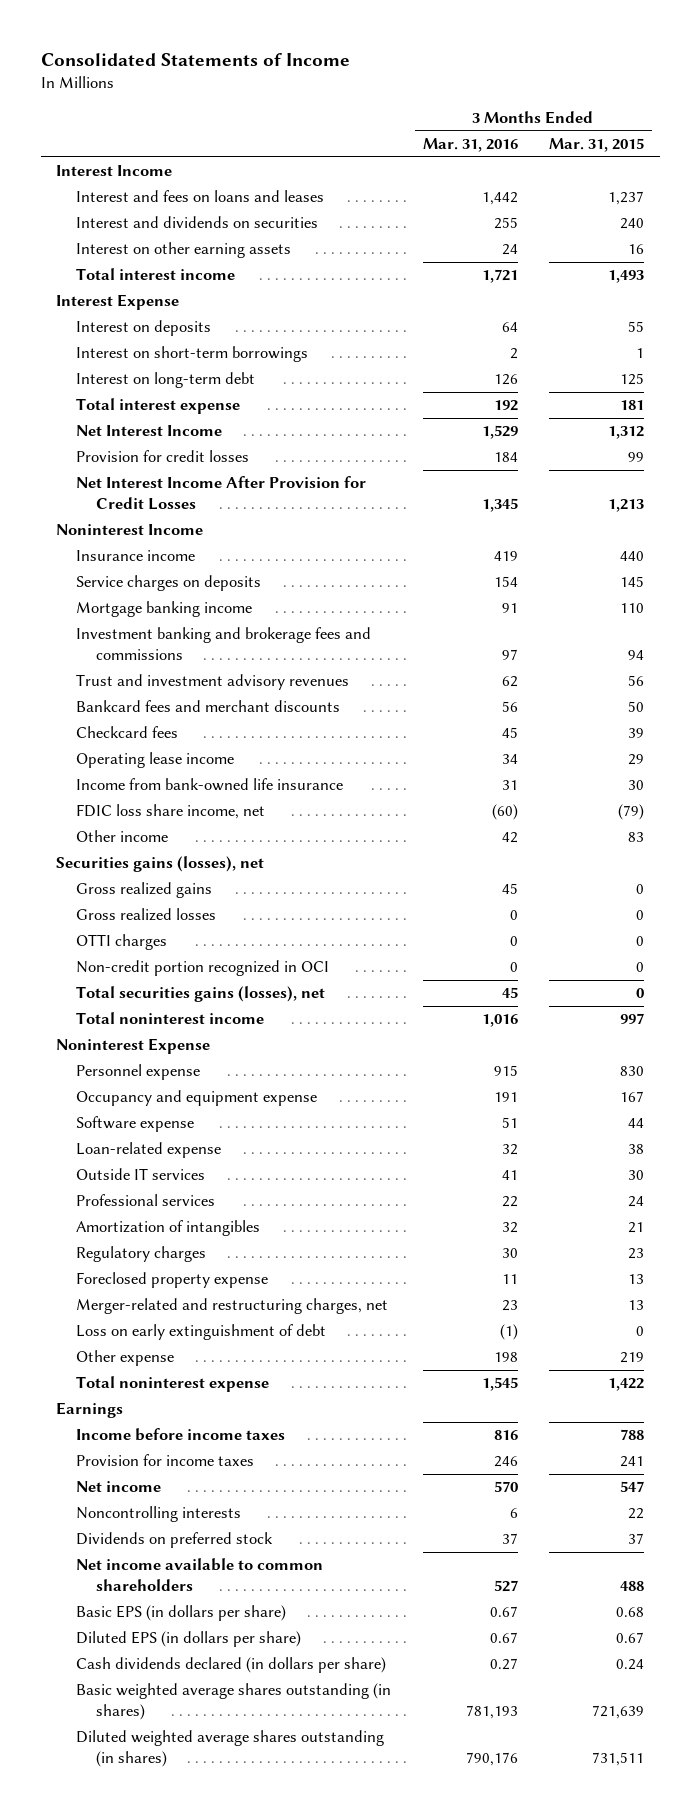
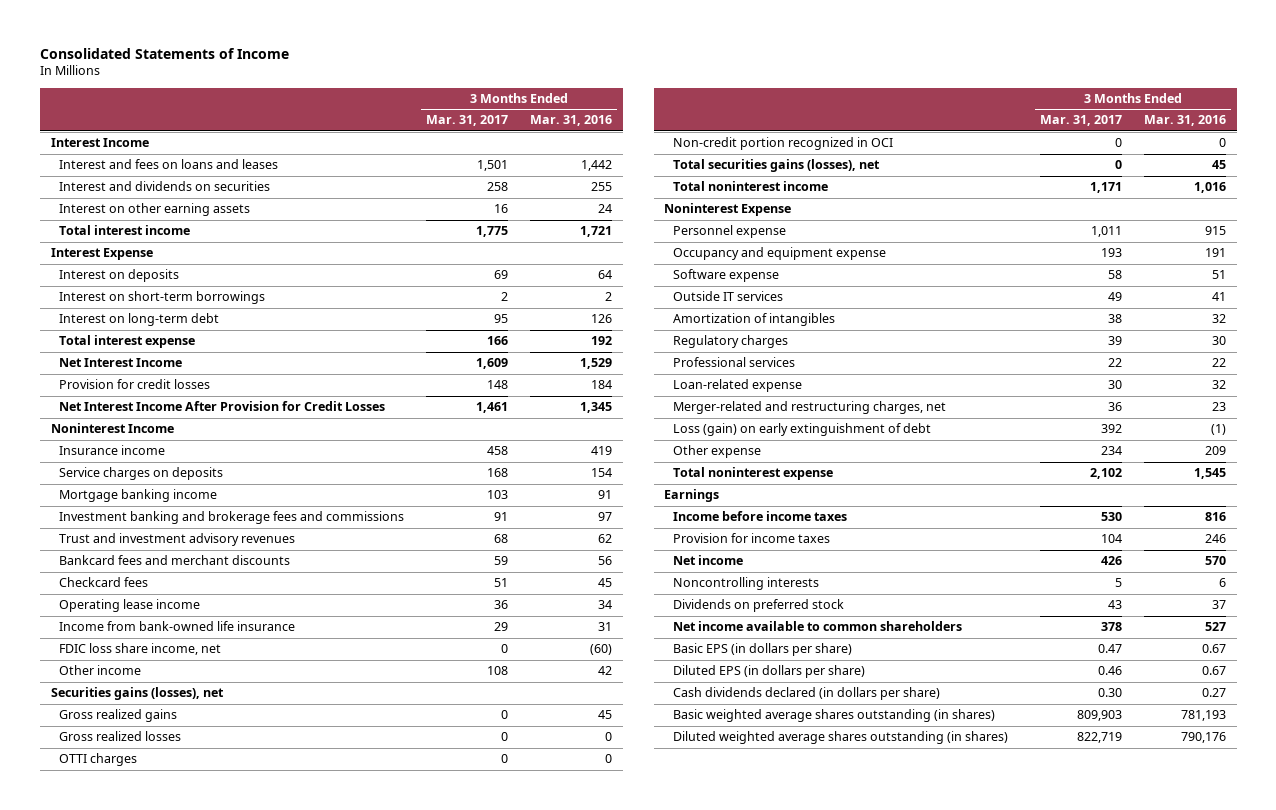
[548,138,644,153] Mar. 31, 2015 -> none
none -> [426,115,509,127] Mar. 31, 2017
[76,1272,269,1289] Foreclosed property expense -> none
[76,1194,216,1207] Professional services -> [673,357,796,368] Professional services
[76,1142,222,1159] Loan-related expense -> [673,379,803,393] Loan-related expense
[76,1324,327,1341] Loss on early extinguishment of debt -> [673,423,932,437] Loss (gain) on early extinguishment of debt
[493,1352,518,1363] 198 -> [1204,446,1226,456] 209

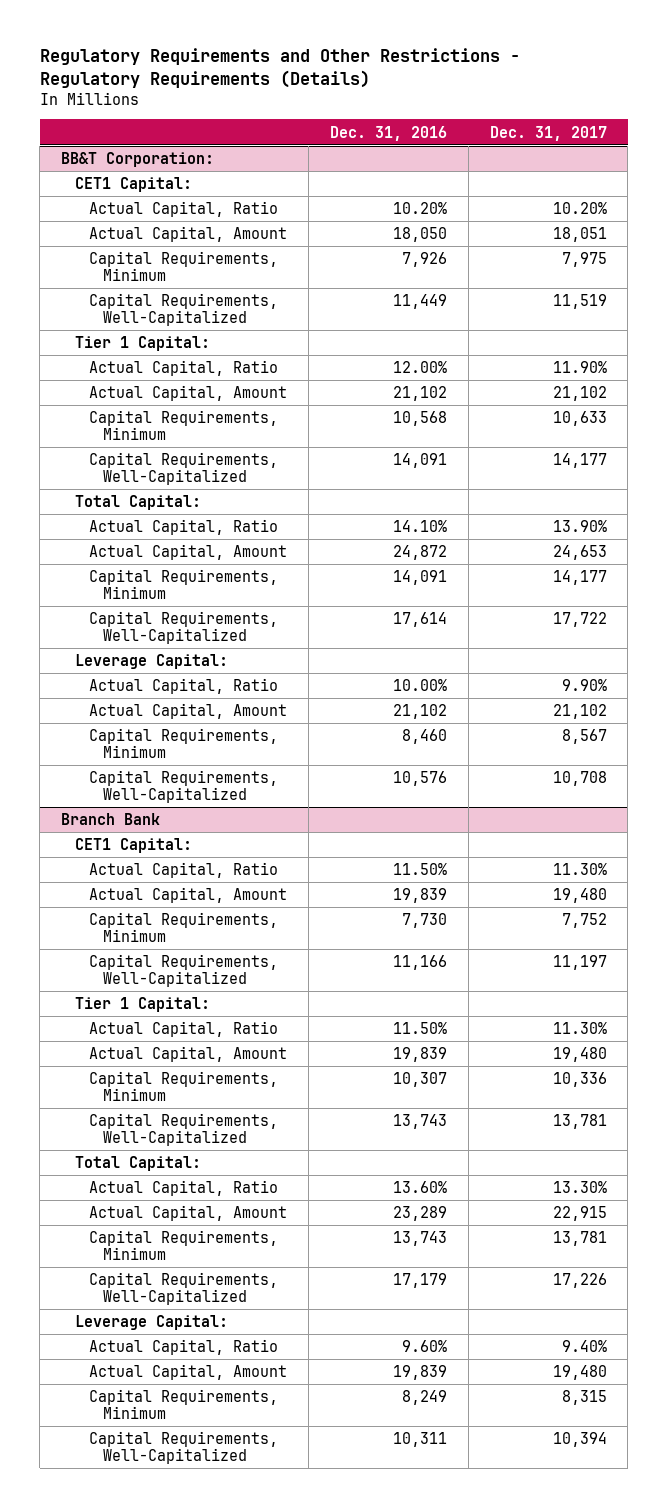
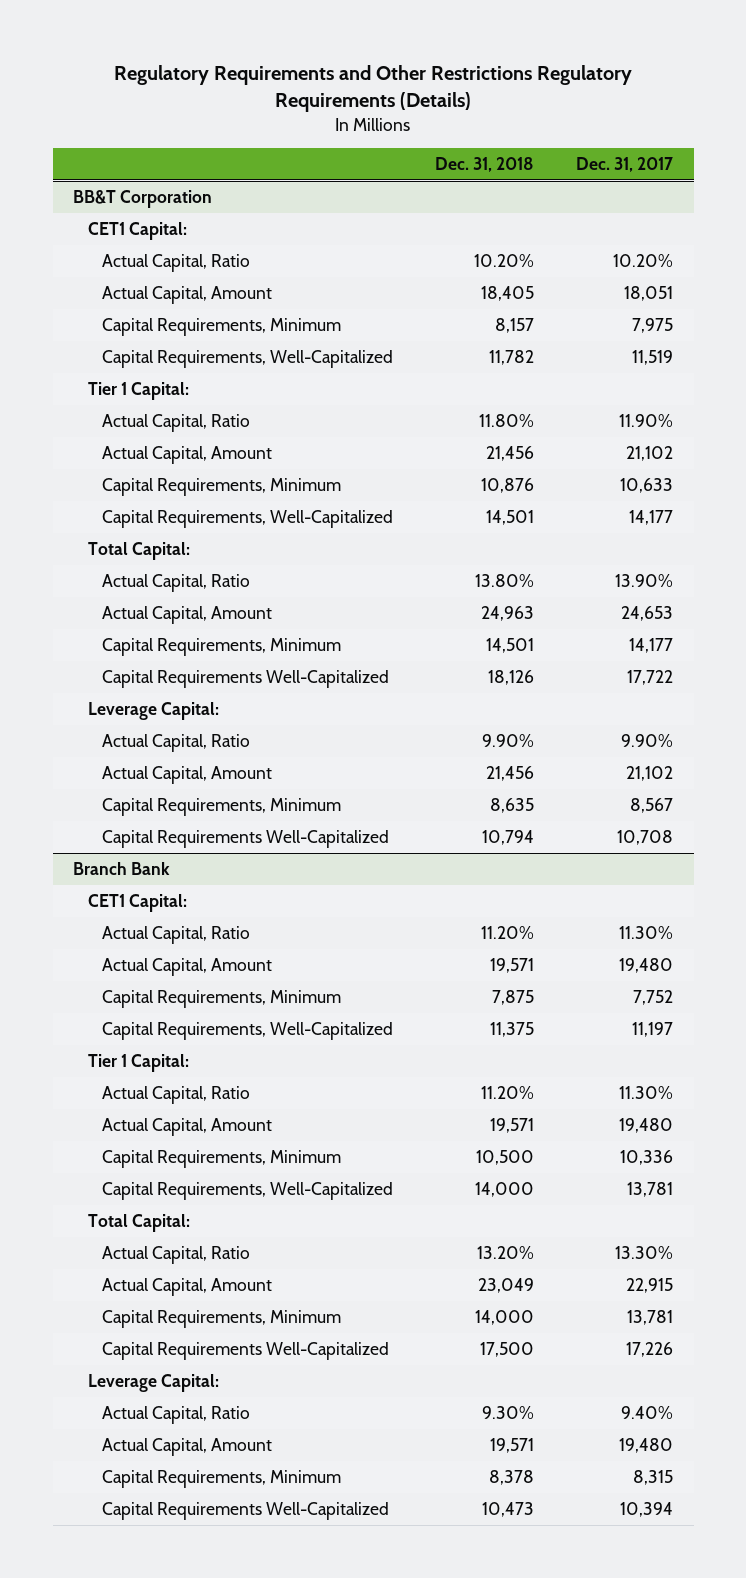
[39,48,520,89] Regulatory Requirements and Other Restrictions - Regulatory Requirements (Details) -> [114,64,633,113] Regulatory Requirements and Other Restrictions Regulatory Requirements (Details)
[329,125,447,141] Dec. 31, 2016 -> none
none -> [435,157,535,173] Dec. 31, 2018
[60,152,214,168] BB&T Corporation: -> [73,189,213,208] BB&T Corporation
[89,611,279,645] Capital Requirements, Well-Capitalized -> [102,669,390,688] Capital Requirements Well-Capitalized
[89,770,279,804] Capital Requirements, Well-Capitalized -> [102,829,390,848] Capital Requirements Well-Capitalized
[89,1272,279,1306] Capital Requirements, Well-Capitalized -> [102,1341,390,1360] Capital Requirements Well-Capitalized
[89,1431,279,1465] Capital Requirements, Well-Capitalized -> [102,1501,390,1520] Capital Requirements Well-Capitalized

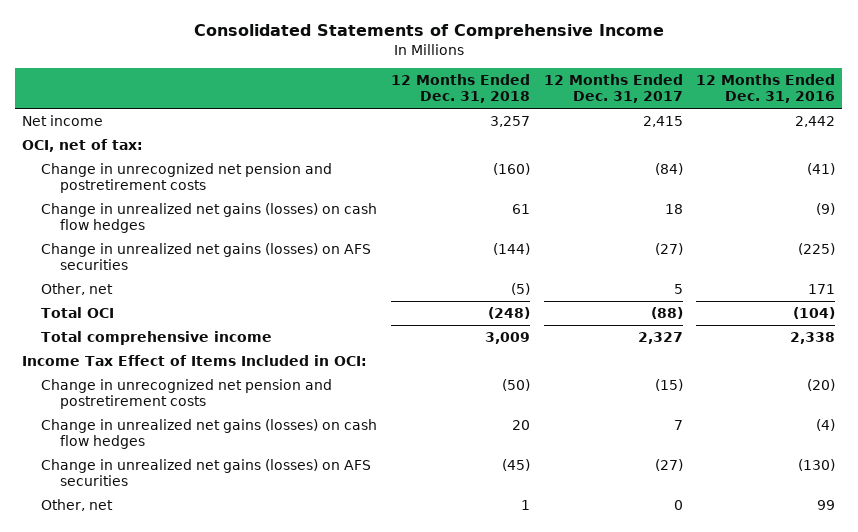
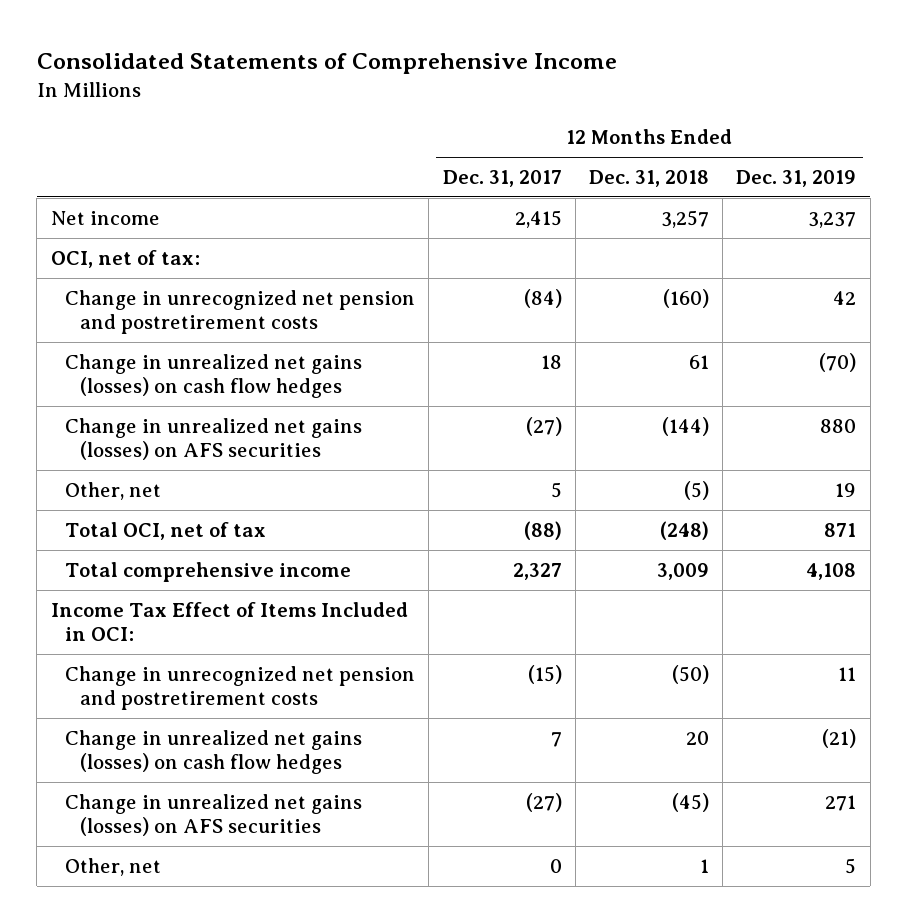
[696,74,836,104] 12 Months Ended Dec. 31, 2016 -> none
none -> [736,169,857,187] Dec. 31, 2019
[41,306,115,318] Total OCI -> [65,521,267,540] Total OCI, net of tax

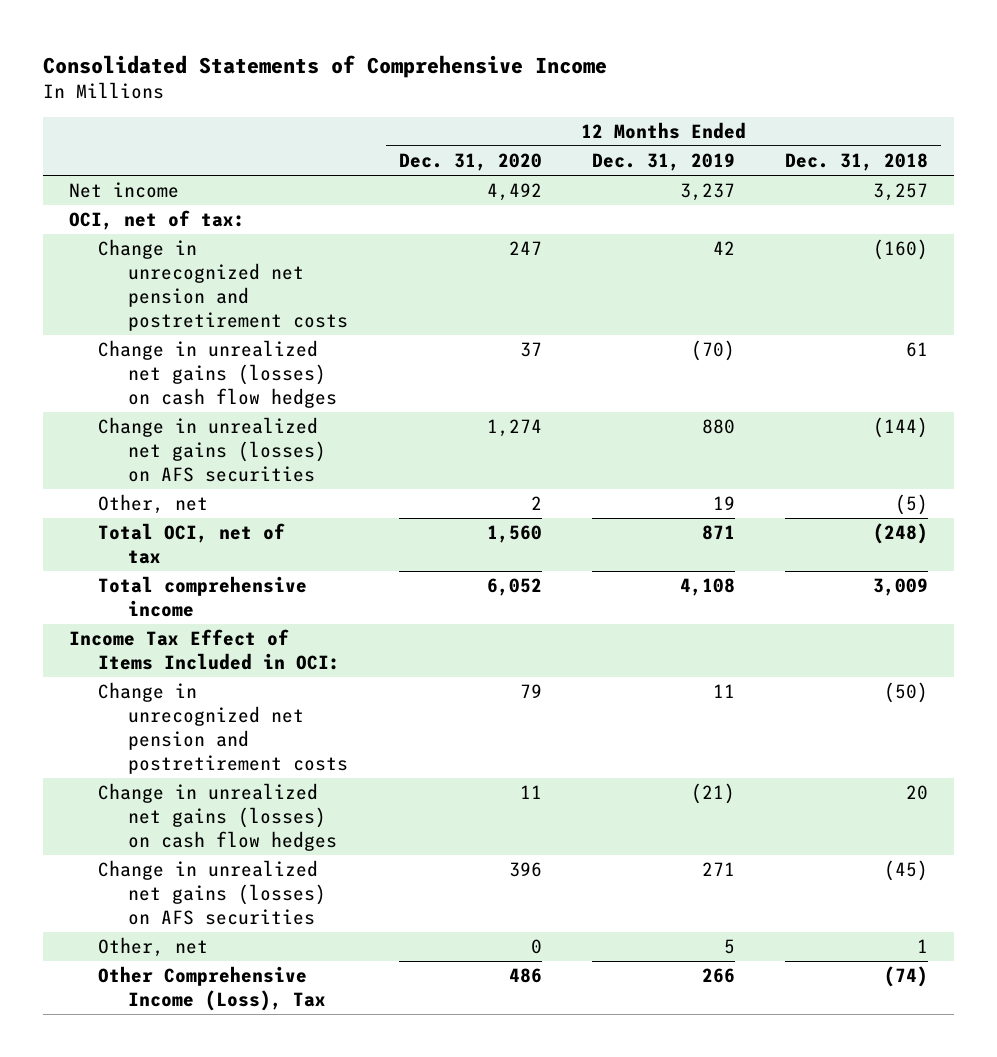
[442,169,562,187] Dec. 31, 2017 -> none
none -> [398,153,542,172] Dec. 31, 2020
none -> [98,966,327,1012] Other Comprehensive Income (Loss), Tax

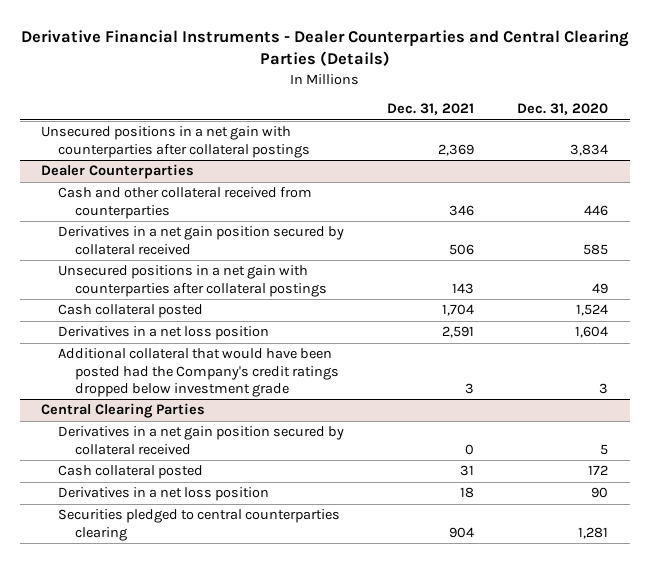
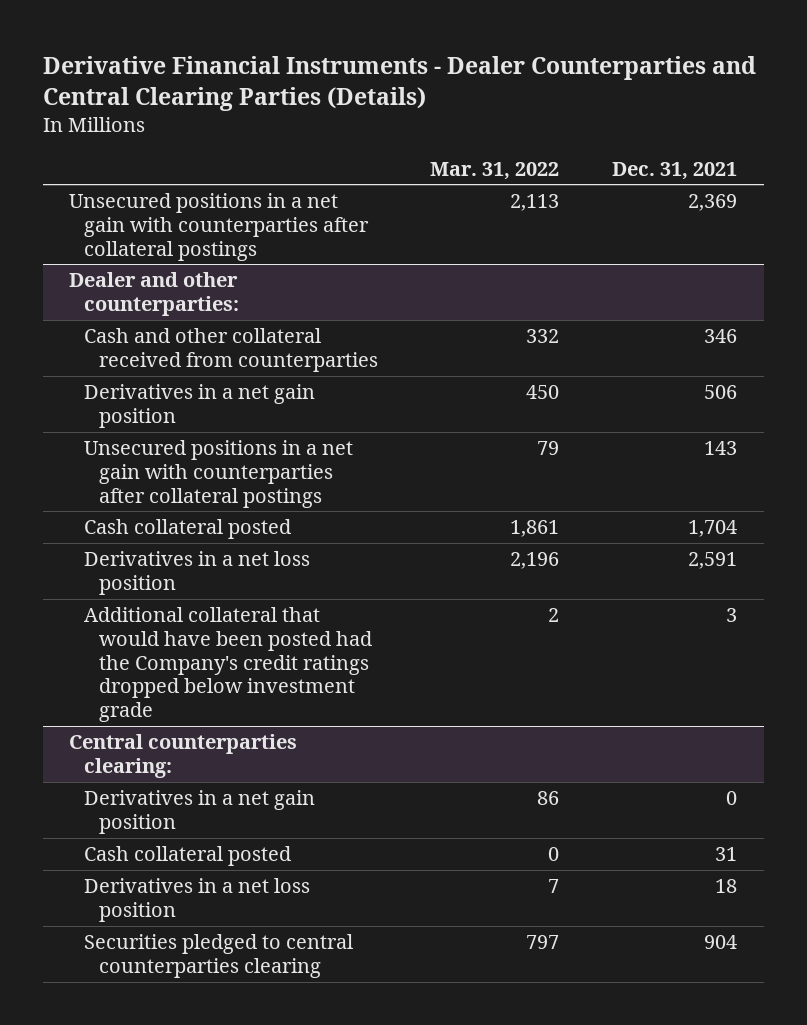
[517,103,609,116] Dec. 31, 2020 -> none
none -> [430,161,560,180] Mar. 31, 2022
[41,164,195,180] Dealer Counterparties -> [69,272,240,316] Dealer and other counterparties:
[58,226,345,255] Derivatives in a net gain position secured by collateral received -> [84,384,316,428] Derivatives in a net gain position
[41,403,206,419] Central Clearing Parties -> [69,734,298,778] Central counterparties clearing:
[58,426,345,455] Derivatives in a net gain position secured by collateral received -> [84,790,316,834] Derivatives in a net gain position

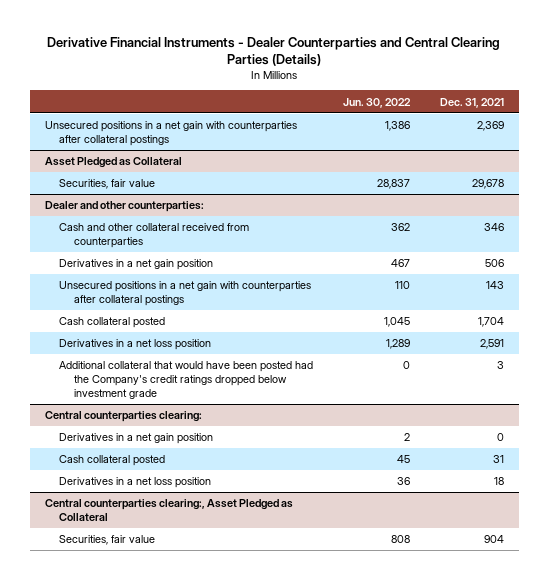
[430,161,560,180] Mar. 31, 2022 -> none
none -> [343,97,412,108] Jun. 30, 2022
none -> [44,157,182,169] Asset Pledged as Collateral
none -> [59,179,156,190] Securities, fair value
[84,934,354,978] Securities pledged to central counterparties clearing -> none
none -> [44,499,293,522] Central counterparties clearing:, Asset Pledged as Collateral
none -> [59,535,156,546] Securities, fair value

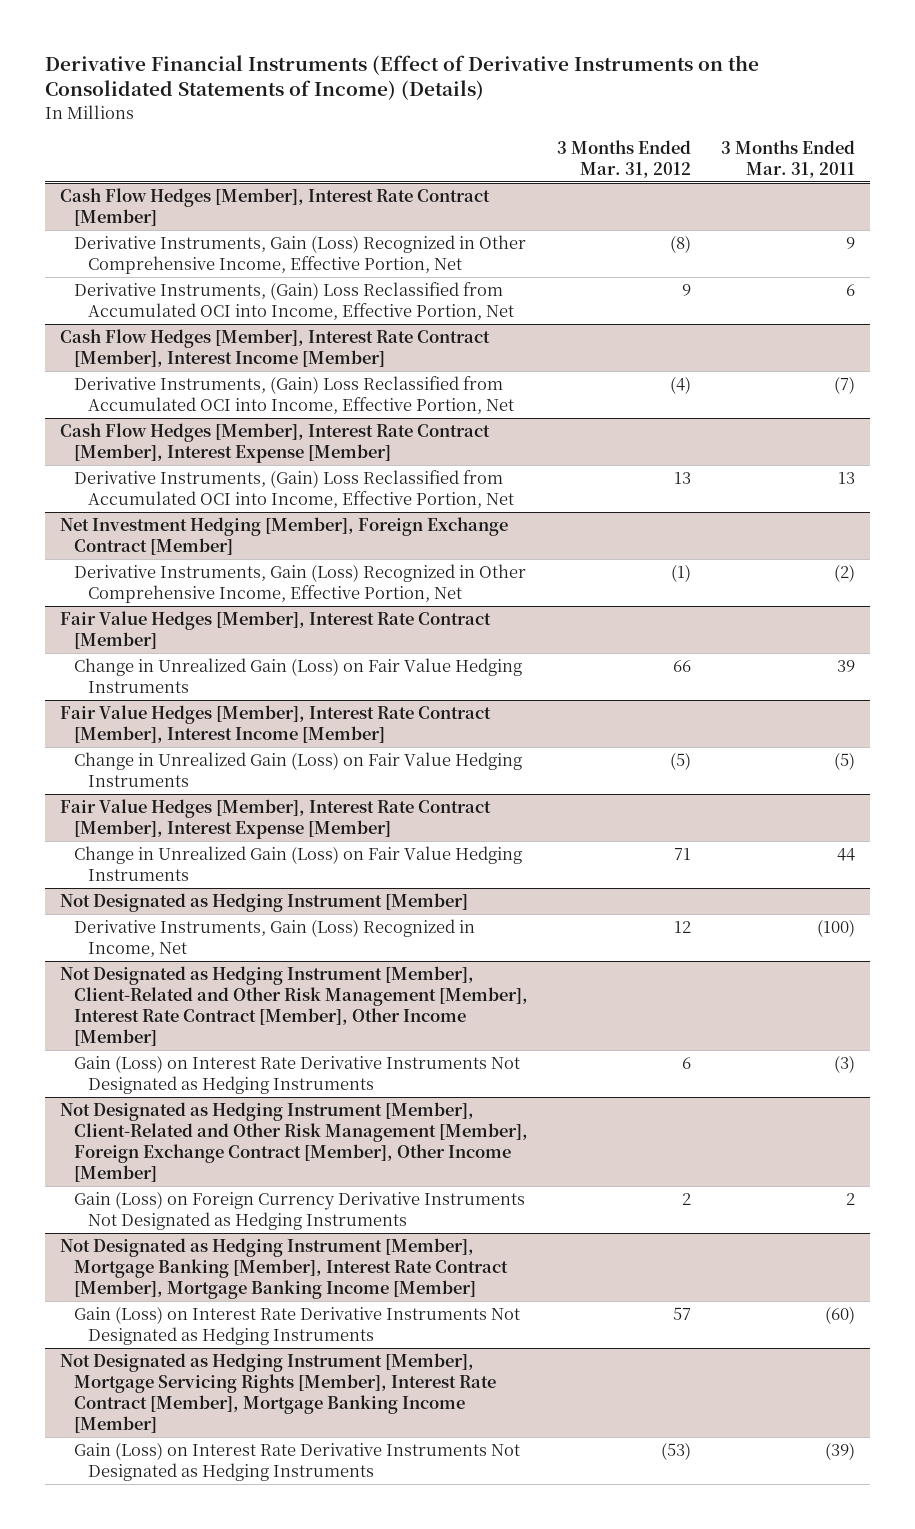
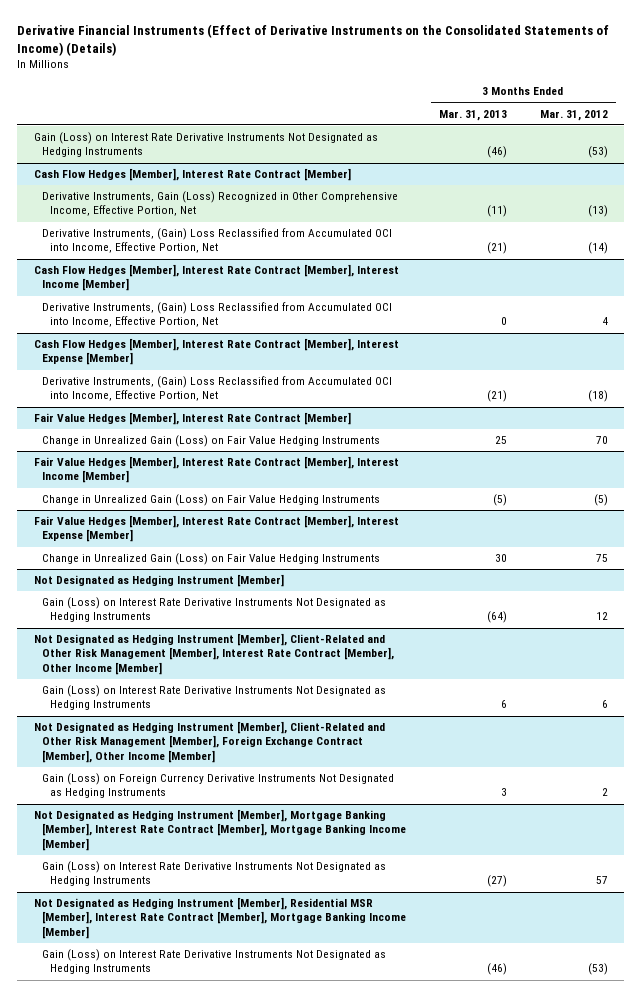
[721,140,856,179] 3 Months Ended Mar. 31, 2011 -> none
none -> [438,109,507,121] Mar. 31, 2013
none -> [33,132,378,158] Gain (Loss) on Interest Rate Derivative Instruments Not Designated as Hedging Instruments
[670,234,692,253] (8) -> [587,205,608,218] (13)
[682,283,692,296] 9 -> [587,242,608,255] (14)
[670,375,692,394] (4) -> [601,317,608,326] 4
[59,516,508,555] Net Investment Hedging [Member], Foreign Exchange Contract [Member] -> none
[73,563,526,603] Derivative Instruments, Gain (Loss) Recognized in Other Comprehensive Income, Effective Portion, Net -> none
[674,471,692,484] 13 -> [587,390,608,403] (18)
[673,659,692,672] 66 -> [595,436,608,445] 70
[674,847,692,860] 71 -> [595,554,608,563] 75
[73,918,475,957] Derivative Instruments, Gain (Loss) Recognized in Income, Net -> none
none -> [41,597,386,623] Gain (Loss) on Interest Rate Derivative Instruments Not Designated as Hedging Instruments
[59,1352,496,1433] Not Designated as Hedging Instrument [Member], Mortgage Servicing Rights [Member], Interest Rate Contract [Member], Mortgage Banking Income [Member] -> [33,897,406,939] Not Designated as Hedging Instrument [Member], Residential MSR [Member], Interest Rate Contract [Member], Mortgage Banking Income [Member]

